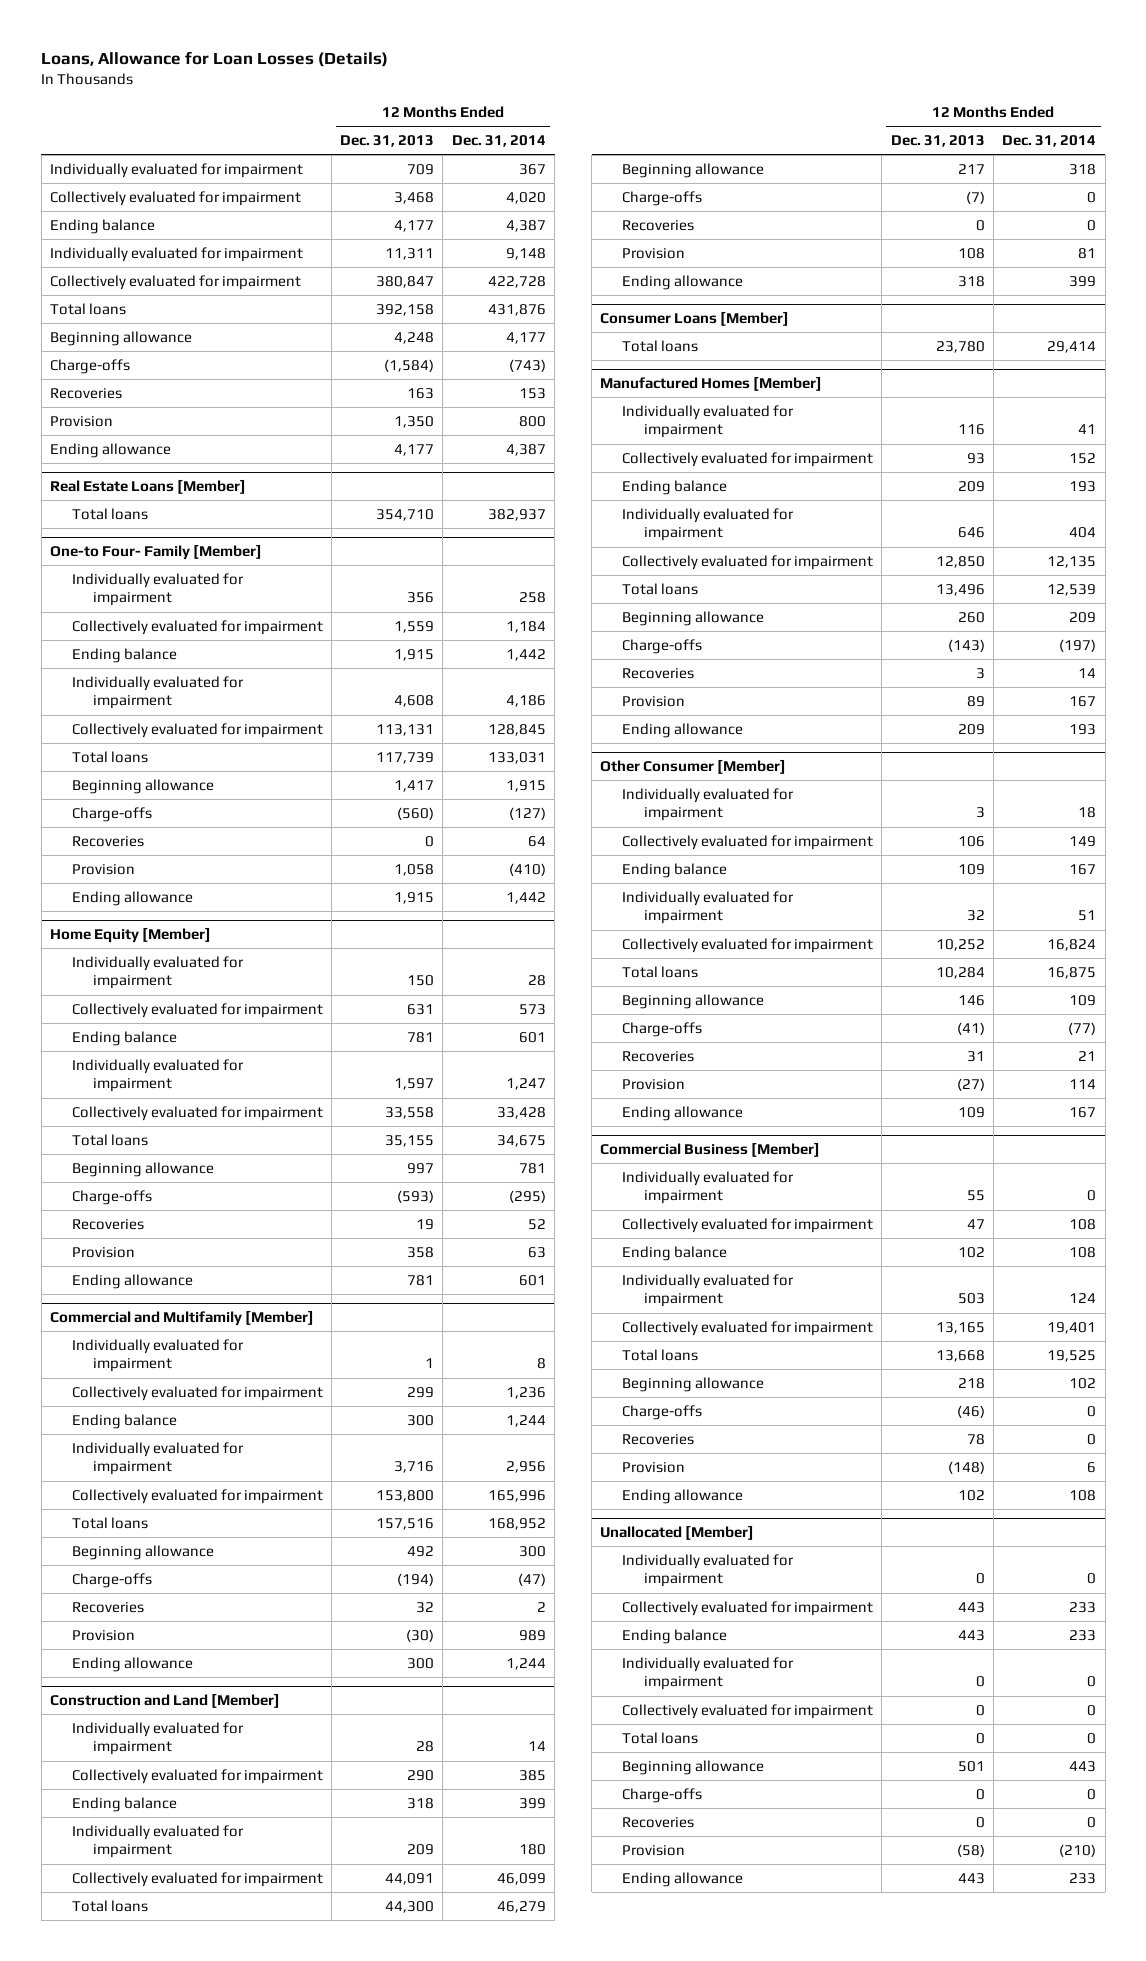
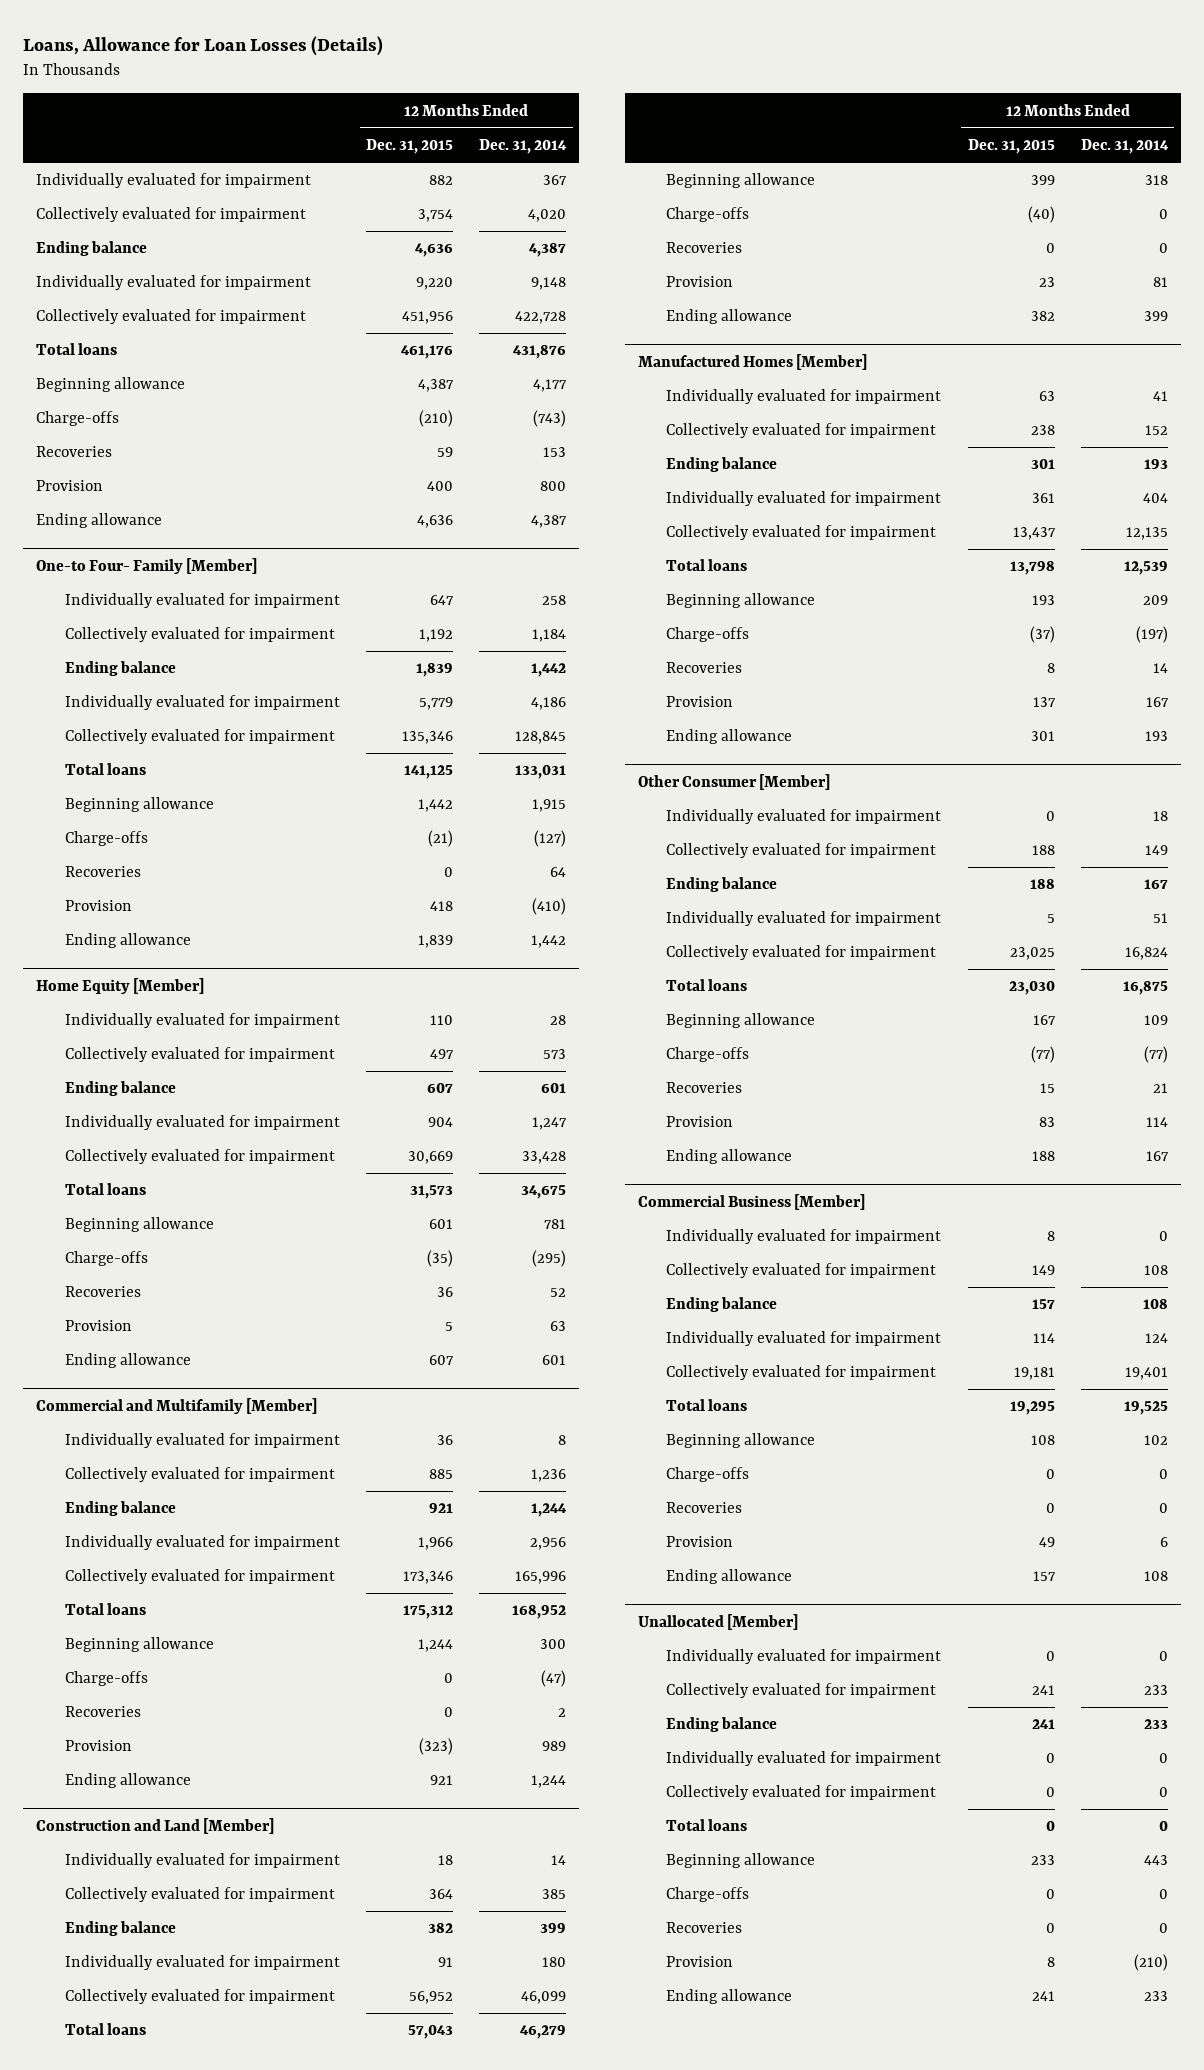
[340,135,435,148] Dec. 31, 2013 -> none
none -> [366,139,454,155] Dec. 31, 2015
[49,479,246,495] Real Estate Loans [Member] -> none
[71,507,148,520] Total loans -> none
[600,311,790,327] Consumer Loans [Member] -> none
[621,339,698,352] Total loans -> none

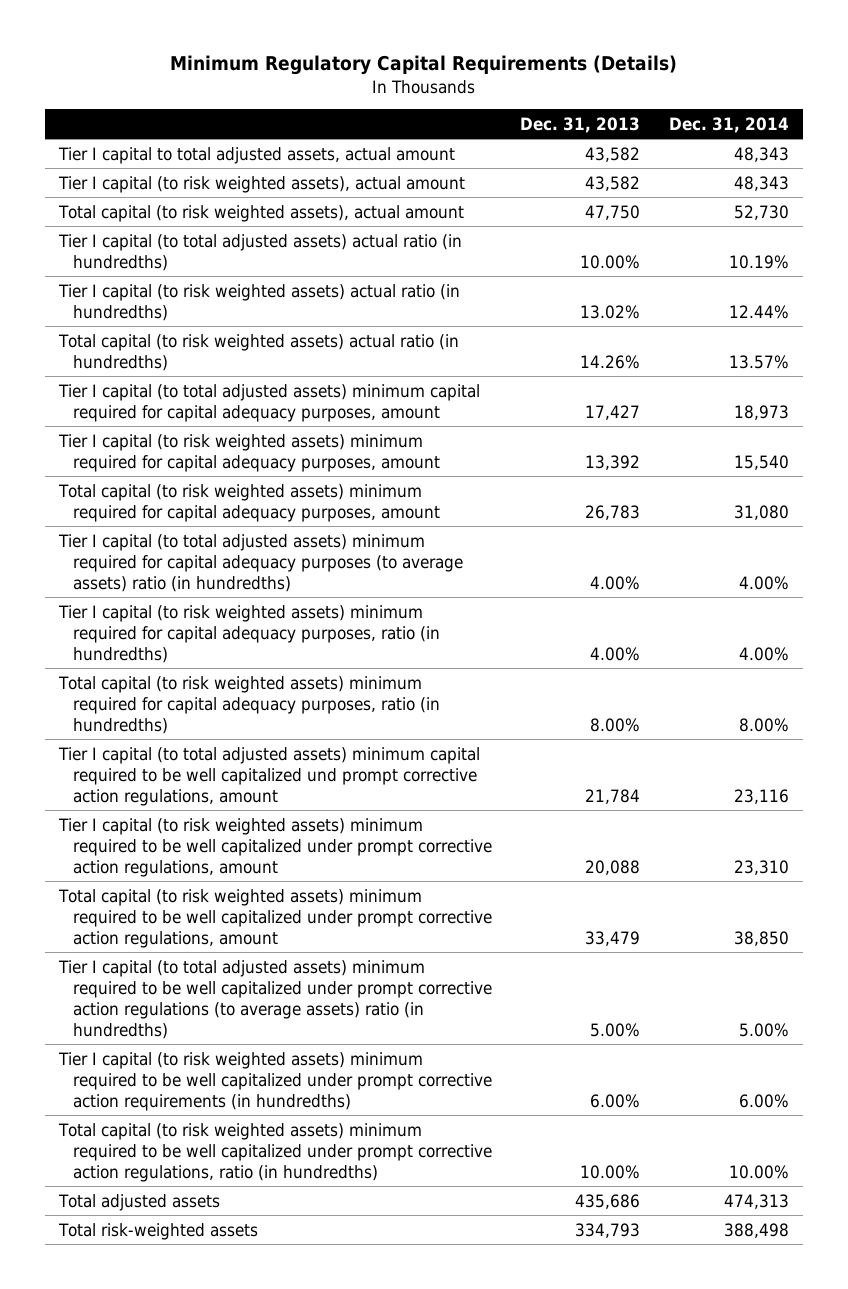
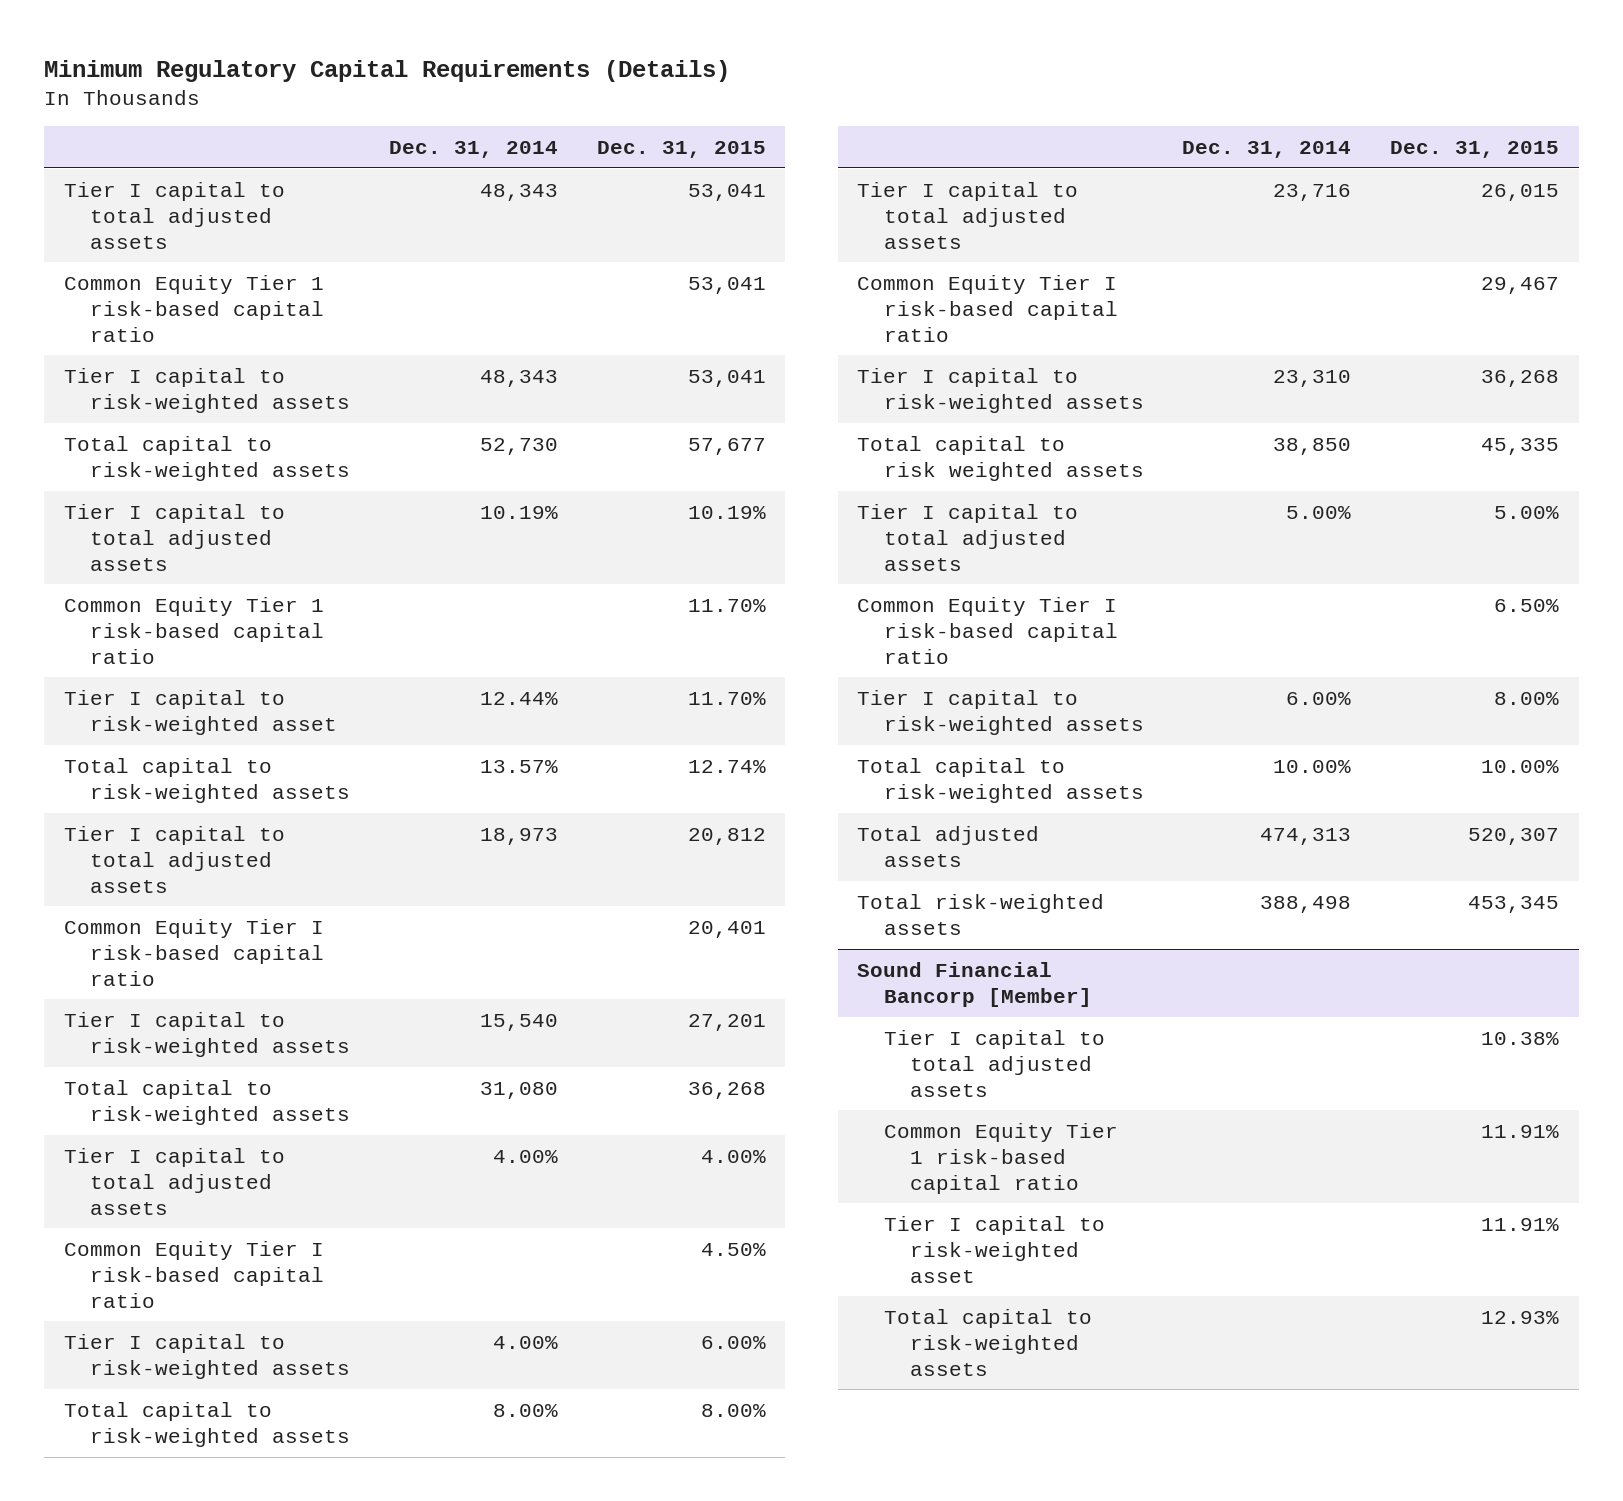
[520,116,641,133] Dec. 31, 2013 -> none
none -> [596,140,766,158] Dec. 31, 2015
[58,146,456,164] Tier I capital to total adjusted assets, actual amount -> [63,181,285,249] Tier I capital to total adjusted assets
none -> [63,274,325,342] Common Equity Tier 1 risk-based capital ratio
[58,175,466,193] Tier I capital (to risk weighted assets), actual amount -> [63,367,351,413] Tier I capital to risk-weighted assets
[58,204,465,222] Total capital (to risk weighted assets), actual amount -> [63,435,351,481] Total capital to risk-weighted assets
[58,233,463,271] Tier I capital (to total adjusted assets) actual ratio (in hundredths) -> [63,503,285,571] Tier I capital to total adjusted assets
none -> [63,596,325,664] Common Equity Tier 1 risk-based capital ratio
[58,283,461,321] Tier I capital (to risk weighted assets) actual ratio (in hundredths) -> [63,689,338,735] Tier I capital to risk-weighted asset
[58,333,460,371] Total capital (to risk weighted assets) actual ratio (in hundredths) -> [63,757,351,803] Total capital to risk-weighted assets
[58,383,481,422] Tier I capital (to total adjusted assets) minimum capital required for capital adequacy purposes, amount -> [63,825,285,893] Tier I capital to total adjusted assets
none -> [63,918,325,986] Common Equity Tier I risk-based capital ratio
[58,433,440,472] Tier I capital (to risk weighted assets) minimum required for capital adequacy purposes, amount -> [63,1011,351,1057] Tier I capital to risk-weighted assets
[58,483,440,522] Total capital (to risk weighted assets) minimum required for capital adequacy purposes, amount -> [63,1079,351,1125] Total capital to risk-weighted assets
[58,533,463,592] Tier I capital (to total adjusted assets) minimum required for capital adequacy purposes (to average assets) ratio (in hundredths) -> [63,1147,285,1215] Tier I capital to total adjusted assets
none -> [63,1240,325,1308] Common Equity Tier I risk-based capital ratio
[58,604,440,663] Tier I capital (to risk weighted assets) minimum required for capital adequacy purposes, ratio (in hundredths) -> [63,1333,351,1379] Tier I capital to risk-weighted assets
[58,675,440,734] Total capital (to risk weighted assets) minimum required for capital adequacy purposes, ratio (in hundredths) -> [63,1401,351,1447] Total capital to risk-weighted assets
[58,746,481,806] Tier I capital (to total adjusted assets) minimum capital required to be well capitalized und prompt corrective action regulations, amount -> [857,181,1079,249] Tier I capital to total adjusted assets
[733,788,789,804] 23,116 -> [1273,183,1352,201] 23,716
none -> [857,274,1118,342] Common Equity Tier I risk-based capital ratio
[58,817,492,877] Tier I capital (to risk weighted assets) minimum required to be well capitalized under prompt corrective action regulations, amount -> [857,367,1144,413] Tier I capital to risk-weighted assets
[58,888,492,948] Total capital (to risk weighted assets) minimum required to be well capitalized under prompt corrective action regulations, amount -> [857,435,1144,481] Total capital to risk weighted assets
[58,959,492,1039] Tier I capital (to total adjusted assets) minimum required to be well capitalized under prompt corrective action regulations (to average assets) ratio (in hundredths) -> [857,503,1079,571] Tier I capital to total adjusted assets
none -> [857,596,1118,664] Common Equity Tier I risk-based capital ratio
[58,1051,492,1111] Tier I capital (to risk weighted assets) minimum required to be well capitalized under prompt corrective action requirements (in hundredths) -> [857,689,1144,735] Tier I capital to risk-weighted assets
[58,1122,492,1182] Total capital (to risk weighted assets) minimum required to be well capitalized under prompt corrective action regulations, ratio (in hundredths) -> [857,757,1144,803] Total capital to risk-weighted assets
none -> [857,961,1092,1007] Sound Financial Bancorp [Member]
none -> [883,1029,1105,1097] Tier I capital to total adjusted assets
none -> [883,1122,1118,1194] Common Equity Tier 1 risk-based capital ratio
none -> [883,1215,1105,1283] Tier I capital to risk-weighted asset
none -> [883,1308,1092,1376] Total capital to risk-weighted assets

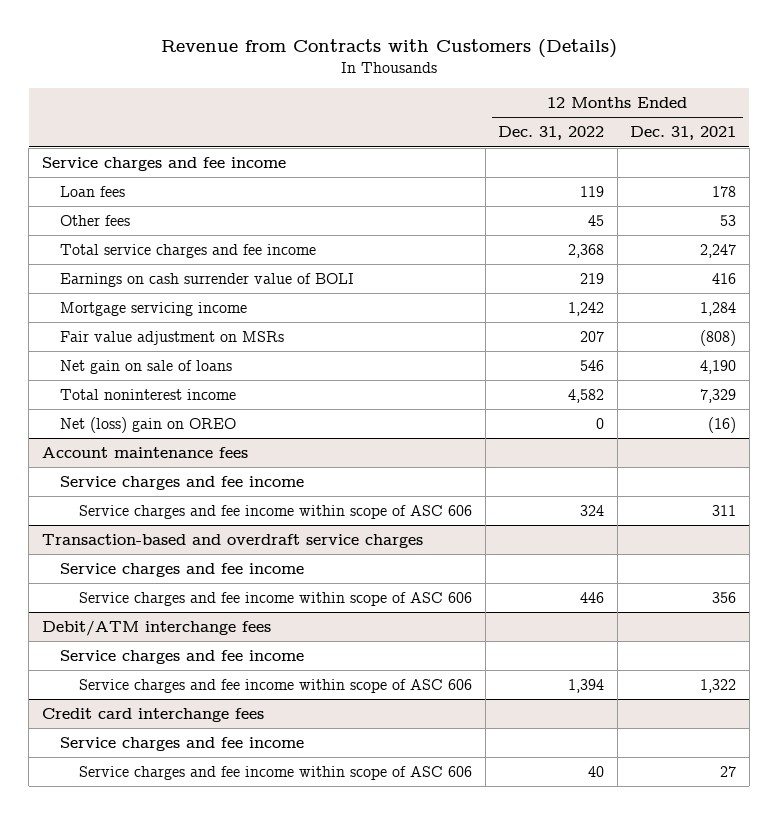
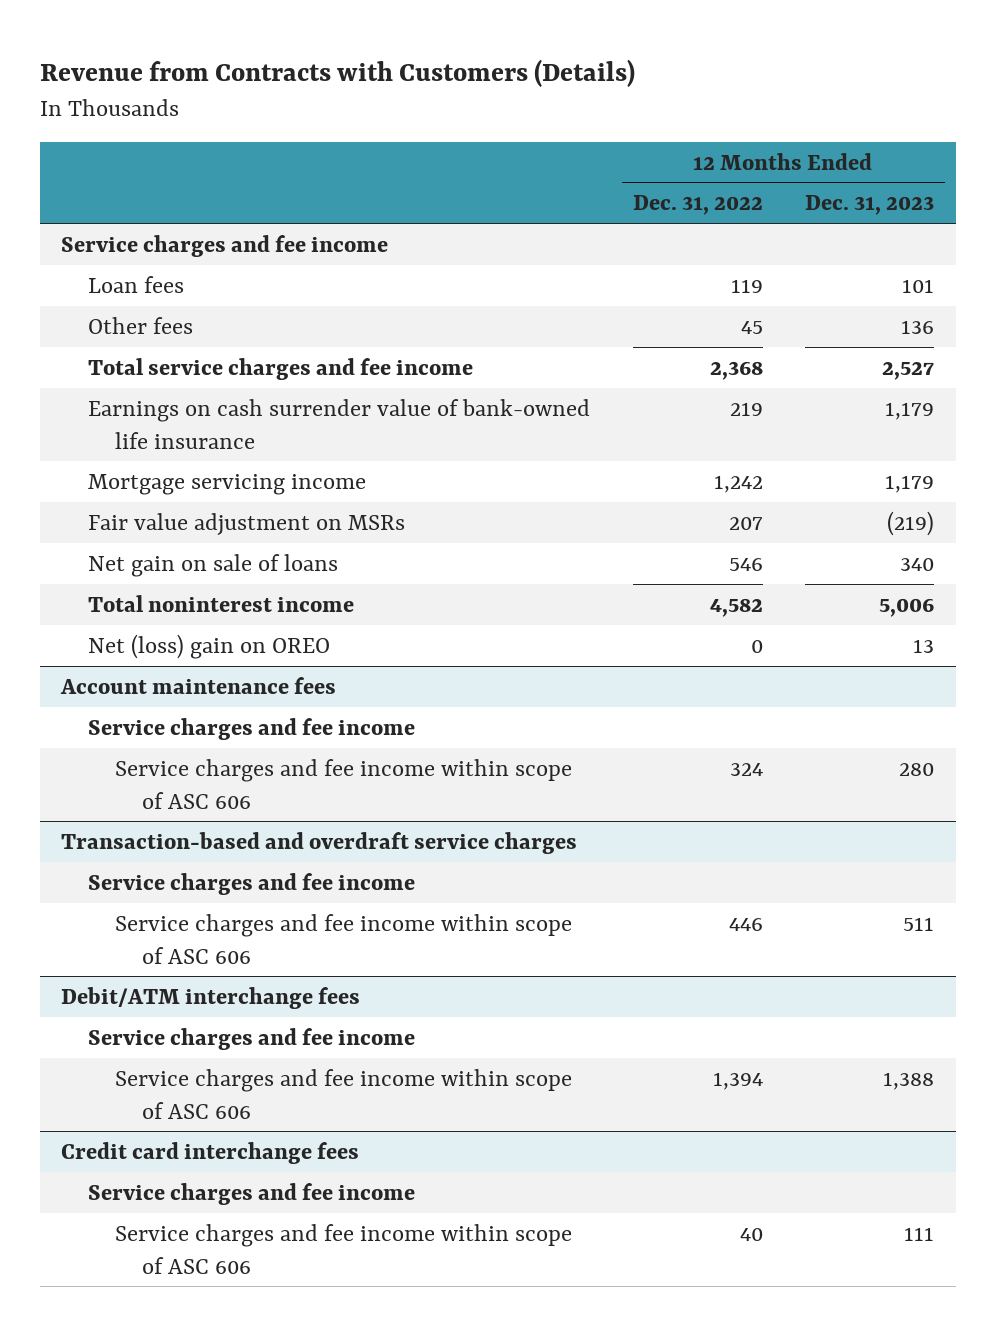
[630,126,737,141] Dec. 31, 2021 -> none
none -> [805,195,935,216] Dec. 31, 2023
[60,272,355,287] Earnings on cash surrender value of BOLI -> [88,398,591,449] Earnings on cash surrender value of bank-owned life insurance

